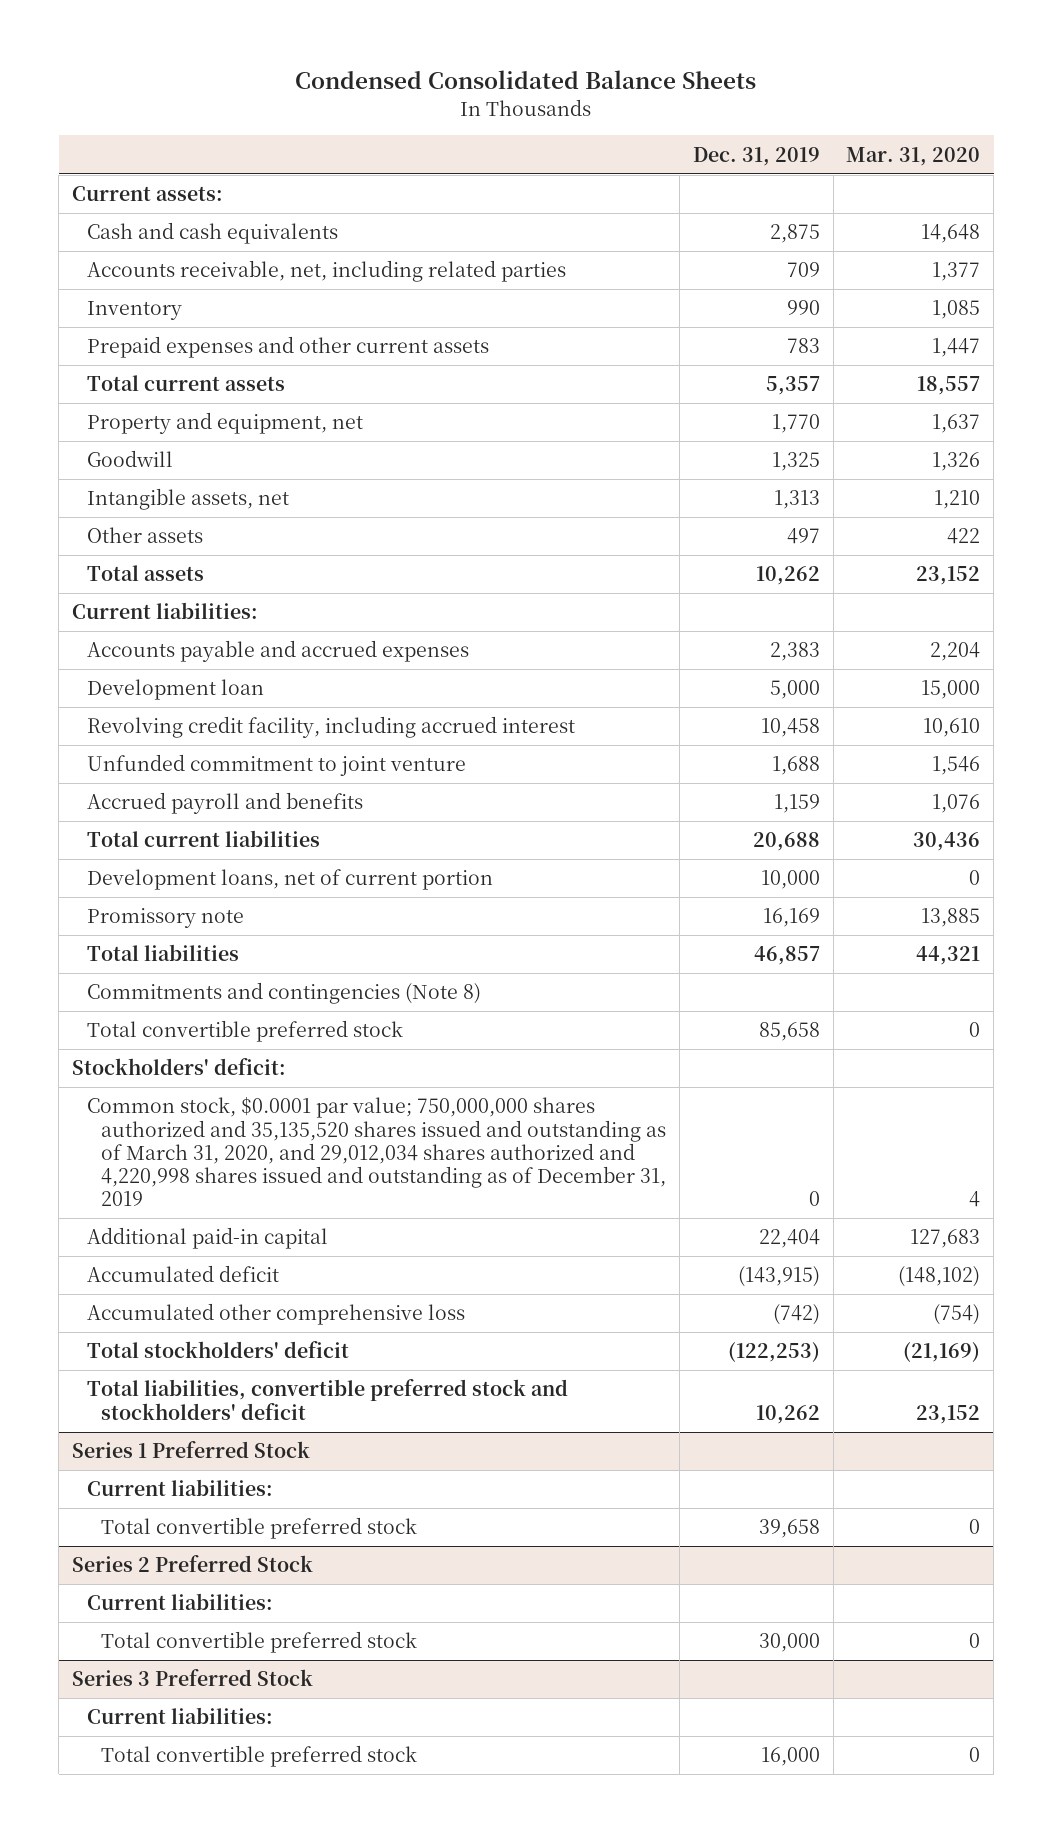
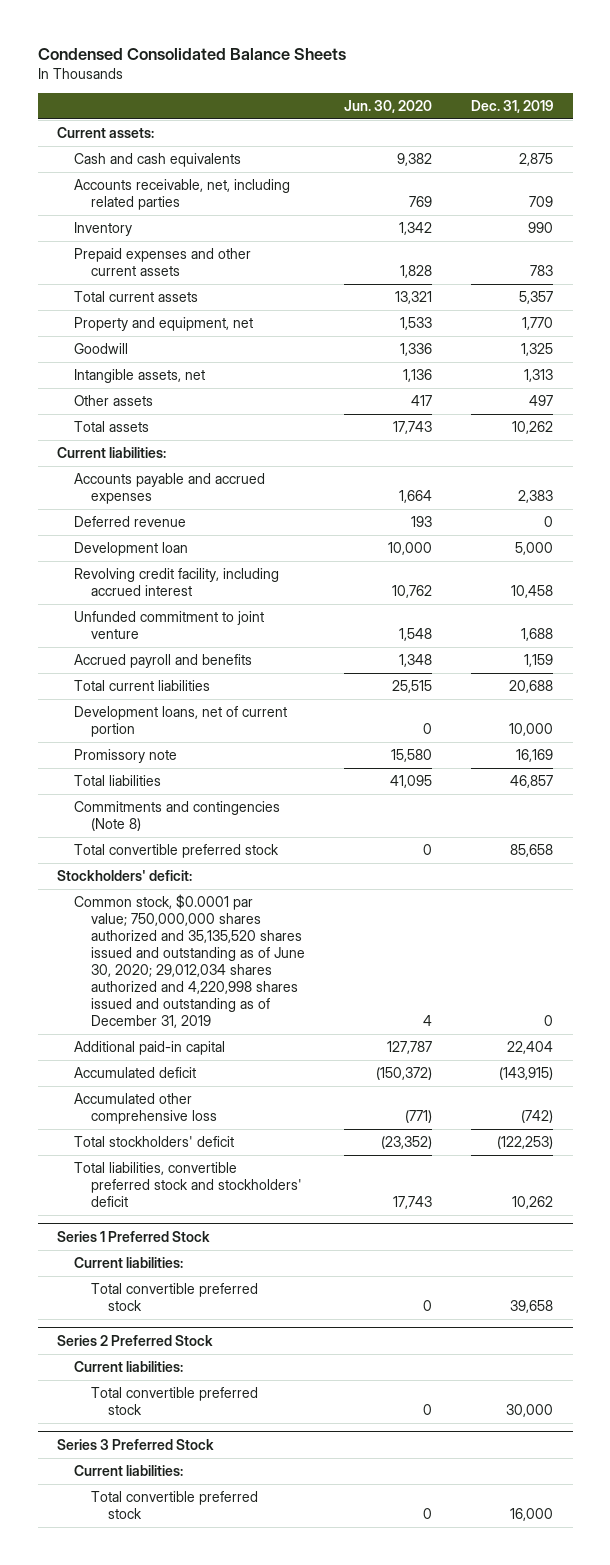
[846,146,981,166] Mar. 31, 2020 -> none
none -> [344,100,433,114] Jun. 30, 2020
none -> [74,516,187,528] Deferred revenue
[86,1097,667,1207] Common stock, $0.0001 par value; 750,000,000 shares authorized and 35,135,520 shares issued and outstanding as of March 31, 2020, and 29,012,034 shares authorized and 4,220,998 shares issued and outstanding as of December 31, 2019 -> [74,894,306,1029] Common stock, $0.0001 par value; 750,000,000 shares authorized and 35,135,520 shares issued and outstanding as of June 30, 2020; 29,012,034 shares authorized and 4,220,998 shares issued and outstanding as of December 31, 2019

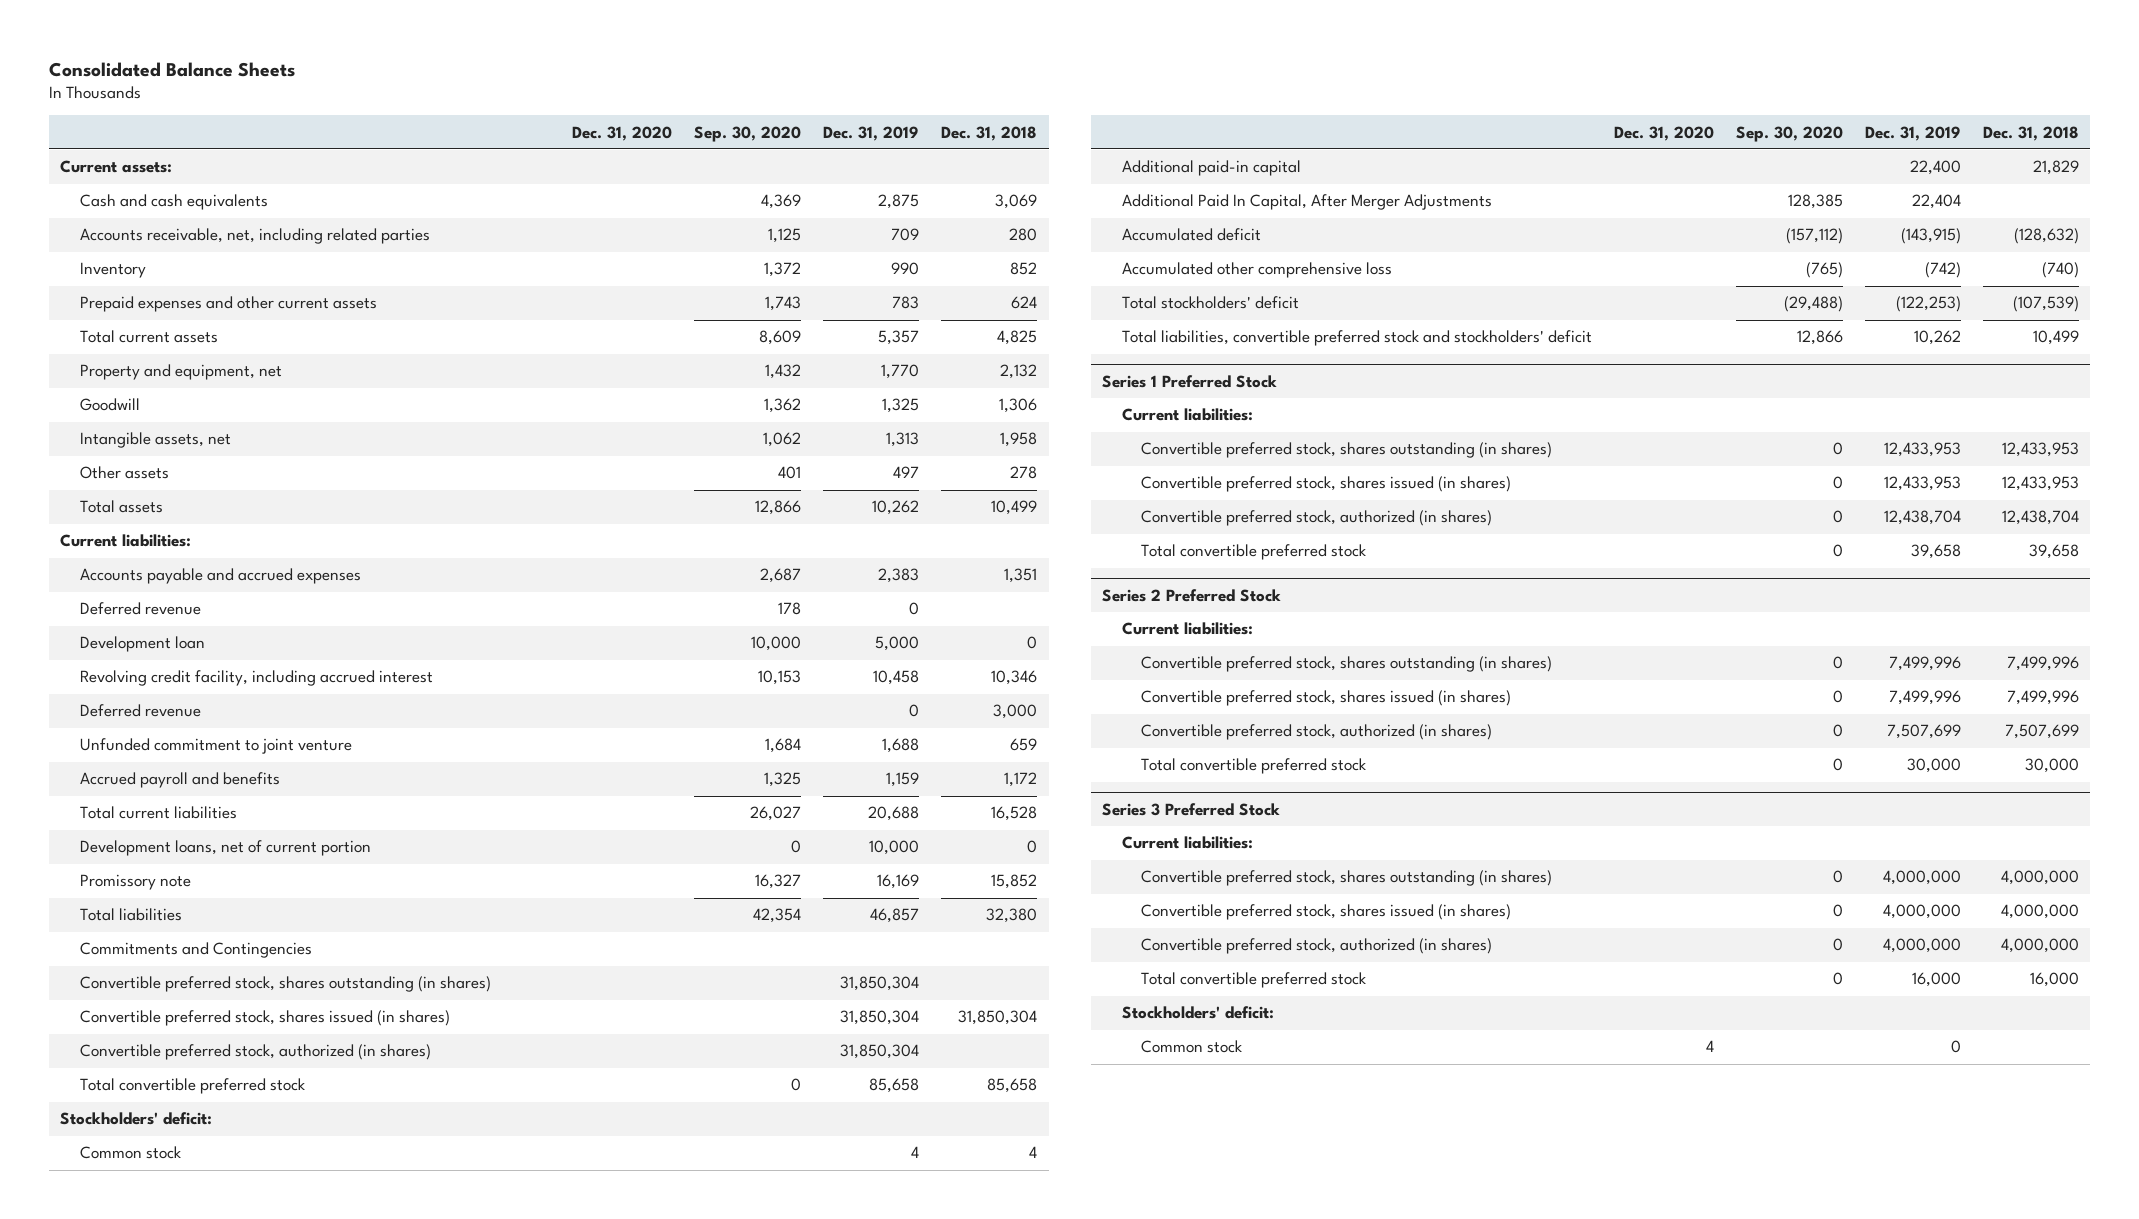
[37,47,346,60] Condensed Consolidated Balance Sheets -> [49,61,296,77] Consolidated Balance Sheets
[344,100,433,114] Jun. 30, 2020 -> none
none -> [572,125,673,141] Dec. 31, 2020
none -> [694,125,802,142] Sep. 30, 2020
none -> [941,125,1038,141] Dec. 31, 2018
none -> [80,704,202,718] Deferred revenue
[74,801,281,832] Commitments and contingencies (Note 8) -> [80,942,313,959] Commitments and Contingencies
none -> [80,976,492,993] Convertible preferred stock, shares outstanding (in shares)
none -> [80,1010,451,1027] Convertible preferred stock, shares issued (in shares)
none -> [80,1044,432,1061] Convertible preferred stock, authorized (in shares)
[74,894,306,1029] Common stock, $0.0001 par value; 750,000,000 shares authorized and 35,135,520 shares issued and outstanding as of June 30, 2020; 29,012,034 shares authorized and 4,220,998 shares issued and outstanding as of December 31, 2019 -> none
none -> [80,1146,182,1160] Common stock
[507,1041,554,1055] 22,404 -> [1909,160,1961,176] 22,400
none -> [1121,194,1492,211] Additional Paid In Capital, After Merger Adjustments
none -> [1141,442,1553,459] Convertible preferred stock, shares outstanding (in shares)
none -> [1141,476,1512,493] Convertible preferred stock, shares issued (in shares)
none -> [1141,510,1493,527] Convertible preferred stock, authorized (in shares)
none -> [1141,656,1553,673] Convertible preferred stock, shares outstanding (in shares)
none -> [1141,690,1512,707] Convertible preferred stock, shares issued (in shares)
none -> [1141,724,1493,741] Convertible preferred stock, authorized (in shares)
none -> [1141,870,1553,887] Convertible preferred stock, shares outstanding (in shares)
none -> [1141,904,1512,921] Convertible preferred stock, shares issued (in shares)
none -> [1141,938,1493,955] Convertible preferred stock, authorized (in shares)
none -> [1121,1006,1274,1020] Stockholders' deficit:
none -> [1141,1040,1243,1054] Common stock

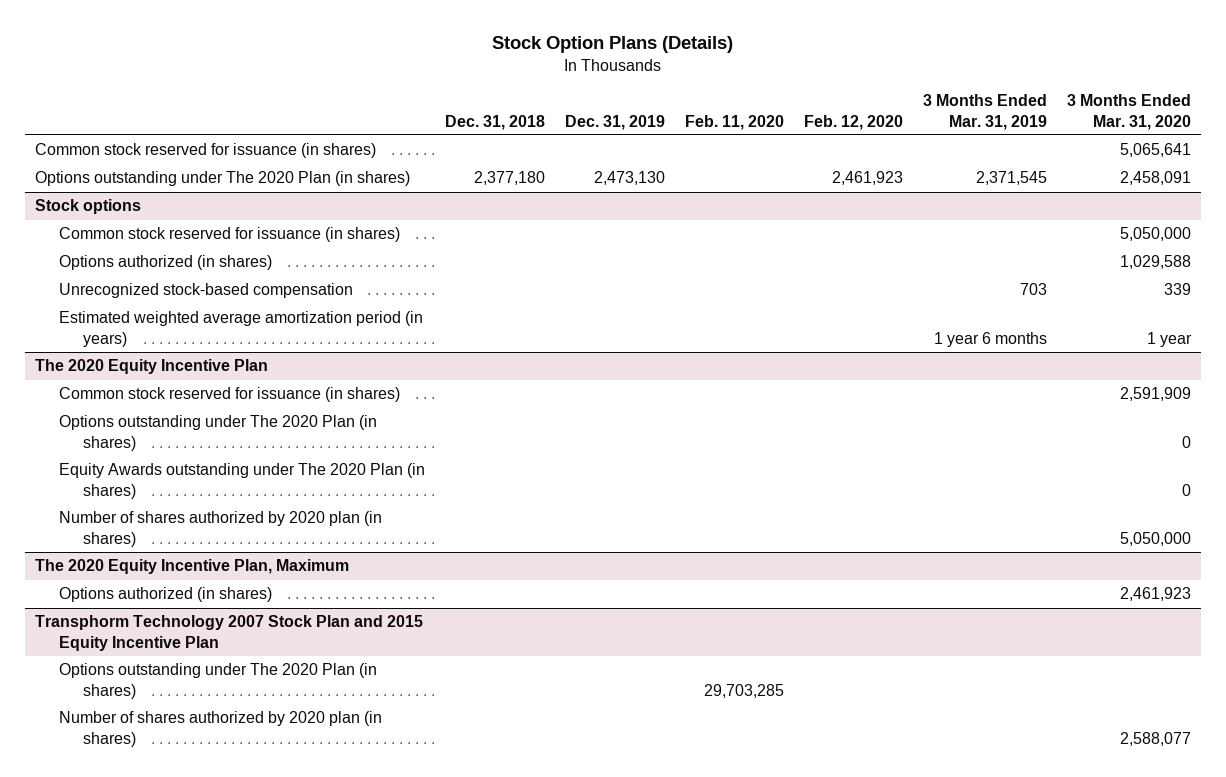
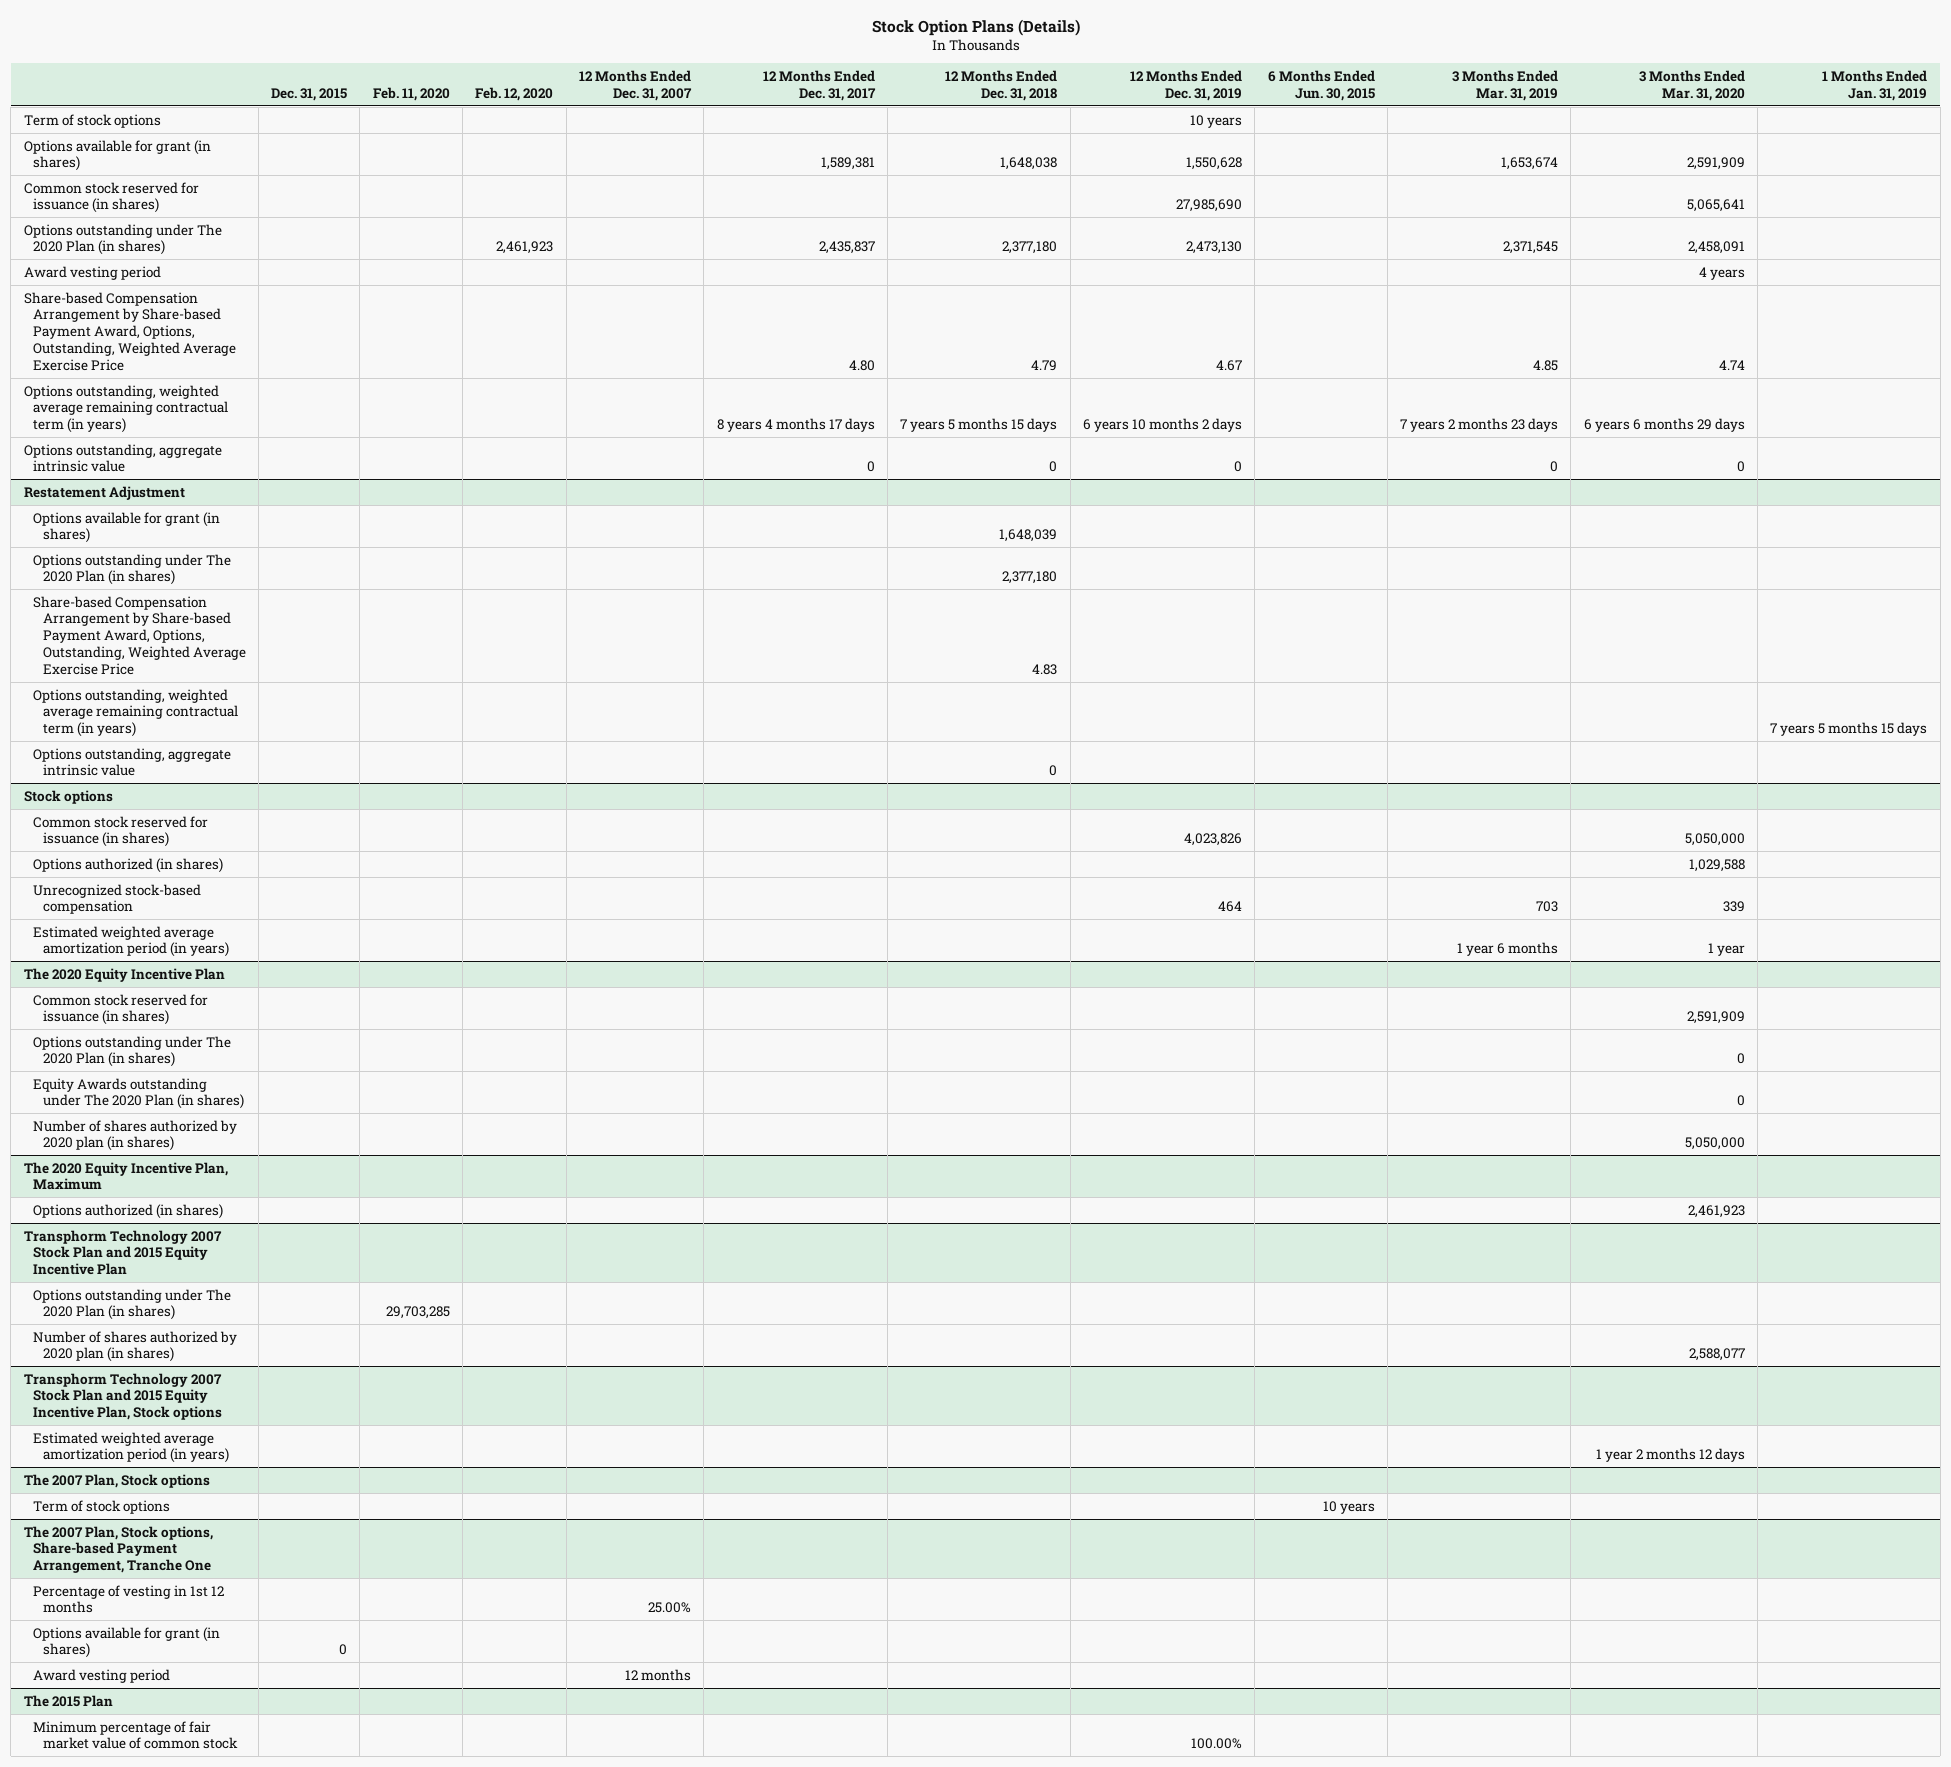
[444,114,545,130] Dec. 31, 2018 -> none
[565,114,666,130] Dec. 31, 2019 -> none
none -> [271,87,348,101] Dec. 31, 2015
none -> [579,69,693,101] 12 Months Ended Dec. 31, 2007
none -> [762,69,876,101] 12 Months Ended Dec. 31, 2017
none -> [945,69,1058,101] 12 Months Ended Dec. 31, 2018
none -> [1129,69,1242,101] 12 Months Ended Dec. 31, 2019
none -> [1267,69,1375,101] 6 Months Ended Jun. 30, 2015
none -> [1822,69,1928,101] 1 Months Ended Jan. 31, 2019
none -> [23,113,161,128] Term of stock options
none -> [23,139,211,172] Options available for grant (in shares)
none -> [23,265,161,280] Award vesting period
none -> [23,291,237,371] Share-based Compensation Arrangement by Share-based Payment Award, Options, Outstanding, Weighted Average Exercise Price
none -> [23,384,229,434] Options outstanding, weighted average remaining contractual term (in years)
none -> [23,443,222,473] Options outstanding, aggregate intrinsic value
none -> [23,485,185,500] Restatement Adjustment
none -> [33,511,221,544] Options available for grant (in shares)
none -> [33,553,232,586] Options outstanding under The 2020 Plan (in shares)
none -> [33,595,246,675] Share-based Compensation Arrangement by Share-based Payment Award, Options, Outstanding, Weighted Average Exercise Price
none -> [33,688,238,738] Options outstanding, weighted average remaining contractual term (in years)
none -> [33,747,232,777] Options outstanding, aggregate intrinsic value
none -> [23,1372,223,1421] Transphorm Technology 2007 Stock Plan and 2015 Equity Incentive Plan, Stock options
none -> [33,1431,229,1464] Estimated weighted average amortization period (in years)
none -> [23,1473,210,1488] The 2007 Plan, Stock options
none -> [33,1499,171,1514] Term of stock options
none -> [23,1525,213,1574] The 2007 Plan, Stock options, Share-based Payment Arrangement, Tranche One
none -> [33,1584,225,1614] Percentage of vesting in 1st 12 months
none -> [33,1626,221,1659] Options available for grant (in shares)
none -> [33,1668,171,1683] Award vesting period
none -> [23,1694,113,1707] The 2015 Plan
none -> [33,1720,238,1750] Minimum percentage of fair market value of common stock

